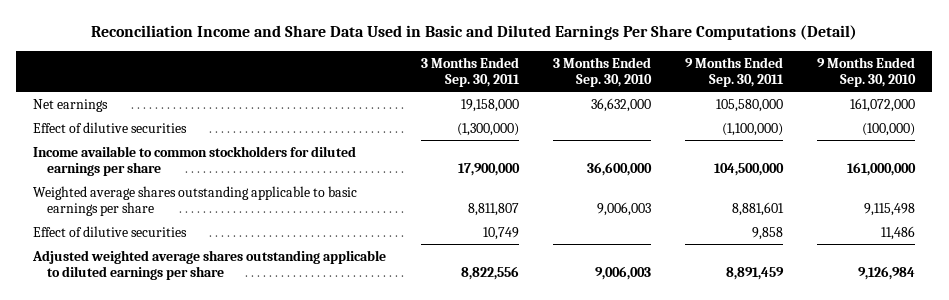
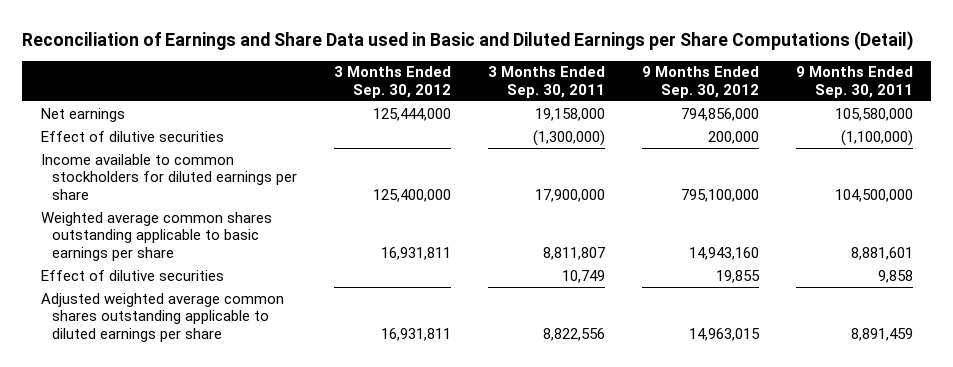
[91,25,858,41] Reconciliation Income and Share Data Used in Basic and Diluted Earnings Per Share Computations (Detail) -> [22,30,914,51] Reconciliation of Earnings and Share Data used in Basic and Diluted Earnings per Share Computations (Detail)
[552,56,652,88] 3 Months Ended Sep. 30, 2010 -> none
[817,56,917,88] 9 Months Ended Sep. 30, 2010 -> none
none -> [333,66,451,98] 3 Months Ended Sep. 30, 2012
none -> [641,66,759,98] 9 Months Ended Sep. 30, 2012
[33,185,358,217] Weighted average shares outstanding applicable to basic earnings per share -> [40,211,272,261] Weighted average common shares outstanding applicable to basic earnings per share
[32,249,387,281] Adjusted weighted average shares outstanding applicable to diluted earnings per share -> [40,292,284,342] Adjusted weighted average common shares outstanding applicable to diluted earnings per share

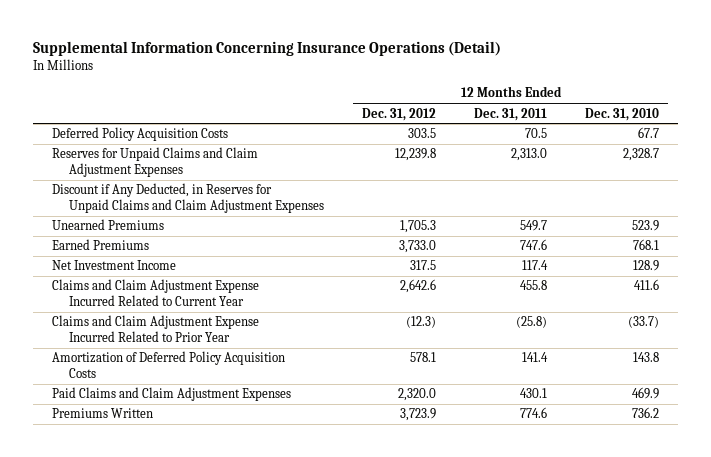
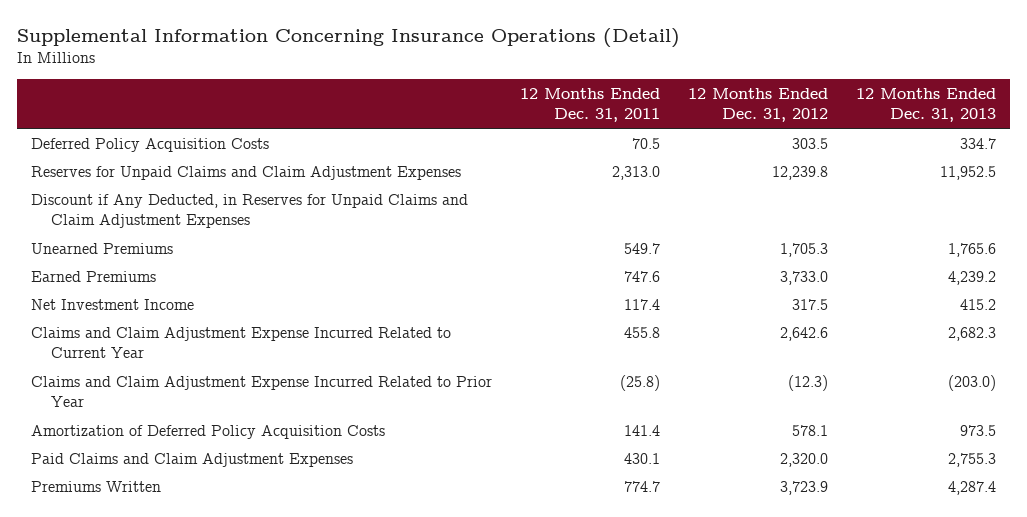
[585,107,660,121] Dec. 31, 2010 -> none
none -> [855,87,996,123] 12 Months Ended Dec. 31, 2013
[520,407,548,419] 774.6 -> [623,480,660,492] 774.7

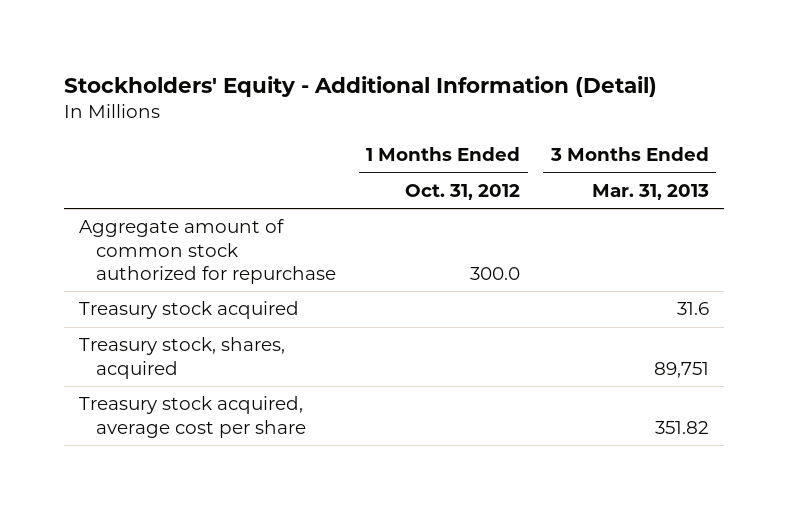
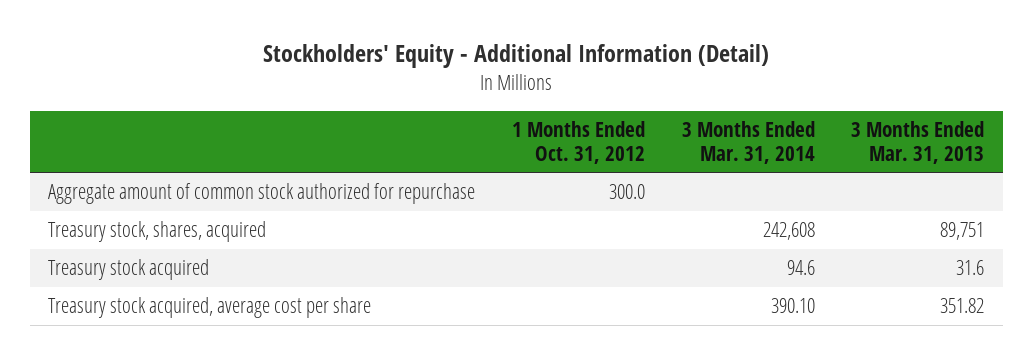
none -> [681,120,815,164] 3 Months Ended Mar. 31, 2014
[79,301,300,320] Treasury stock acquired -> [48,259,210,281] Treasury stock acquired

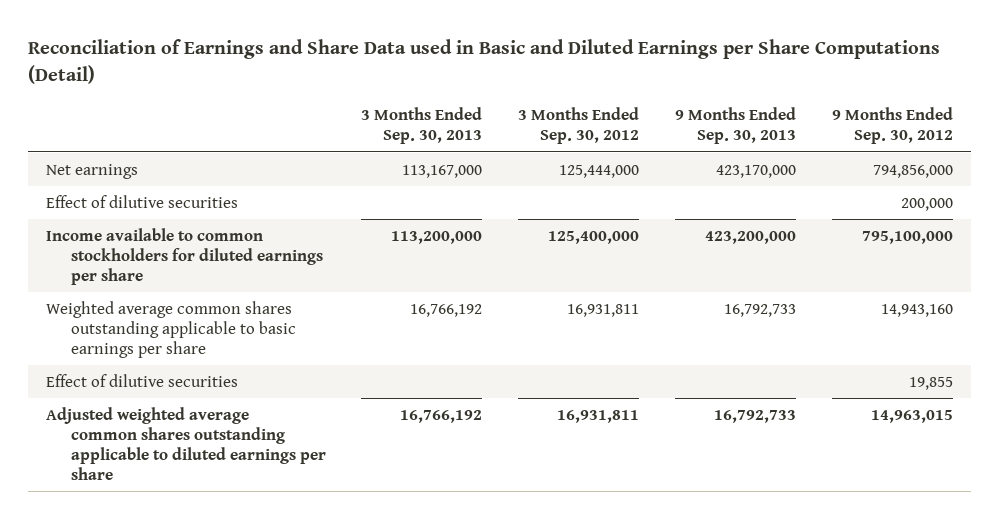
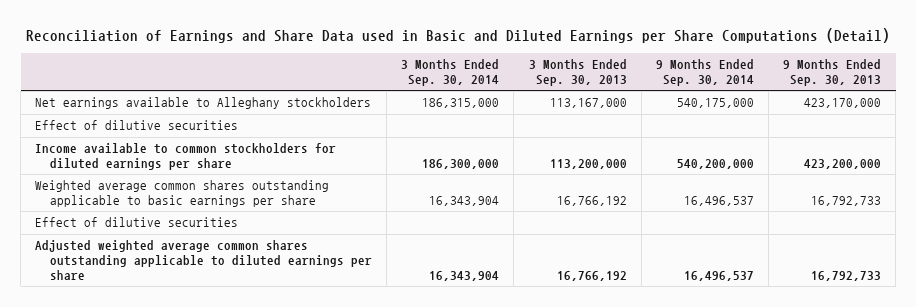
[518,107,640,145] 3 Months Ended Sep. 30, 2012 -> none
[832,107,954,145] 9 Months Ended Sep. 30, 2012 -> none
none -> [401,59,500,86] 3 Months Ended Sep. 30, 2014
none -> [655,59,754,86] 9 Months Ended Sep. 30, 2014
[45,164,138,180] Net earnings -> [35,97,372,110] Net earnings available to Alleghany stockholders

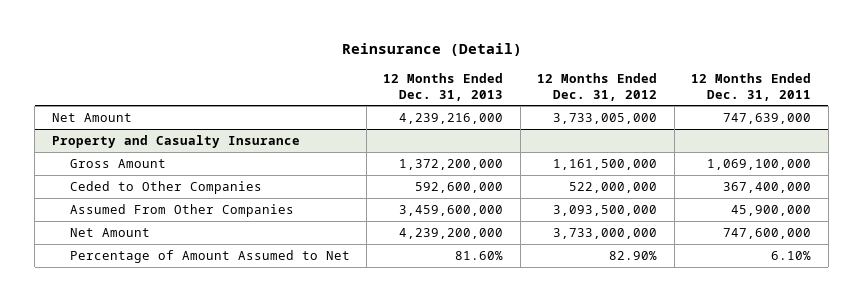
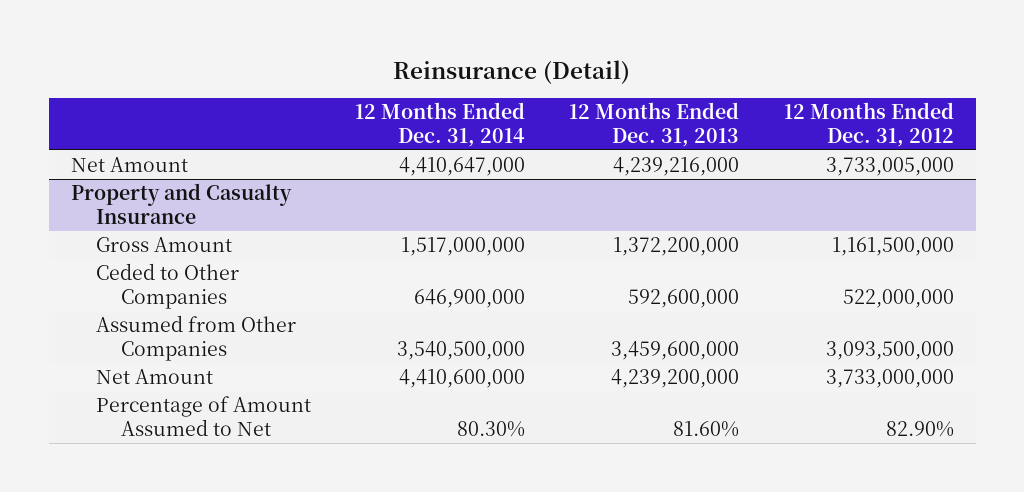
[691,72,812,101] 12 Months Ended Dec. 31, 2011 -> none
none -> [355,102,526,147] 12 Months Ended Dec. 31, 2014
[69,203,294,217] Assumed From Other Companies -> [95,315,296,361] Assumed from Other Companies

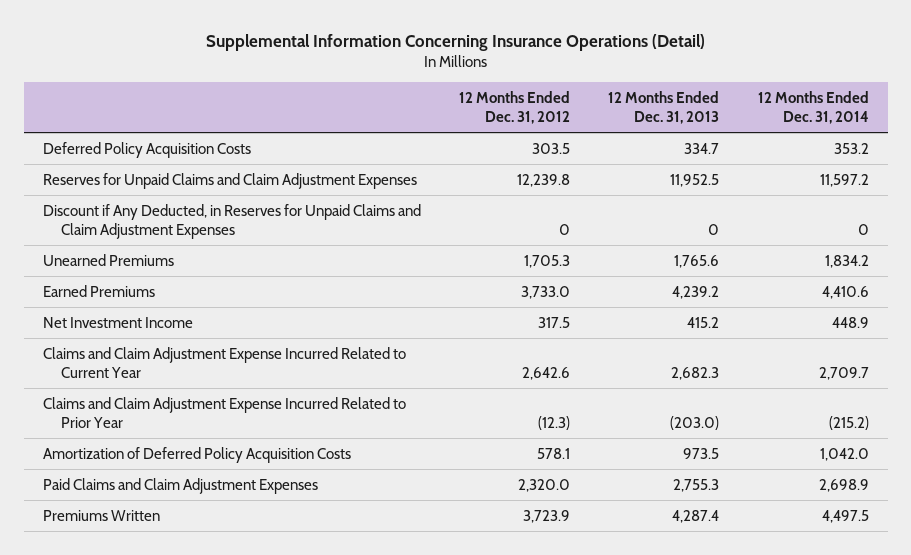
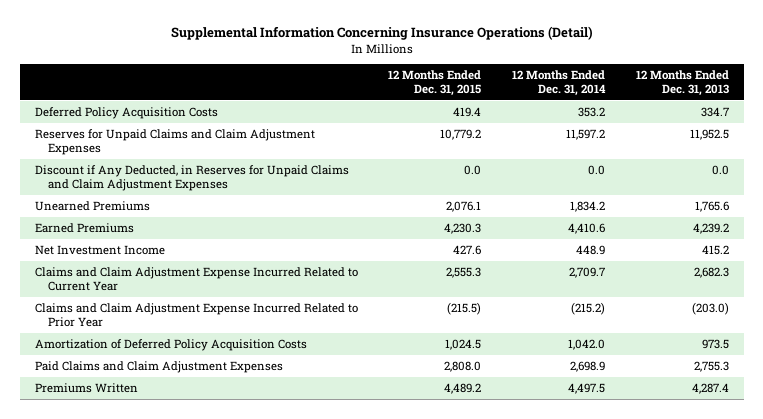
[459,90,571,125] 12 Months Ended Dec. 31, 2012 -> none
none -> [388,69,482,97] 12 Months Ended Dec. 31, 2015
[708,224,720,236] 0 -> [711,164,729,175] 0.0
[857,224,869,236] 0 -> [588,164,606,175] 0.0

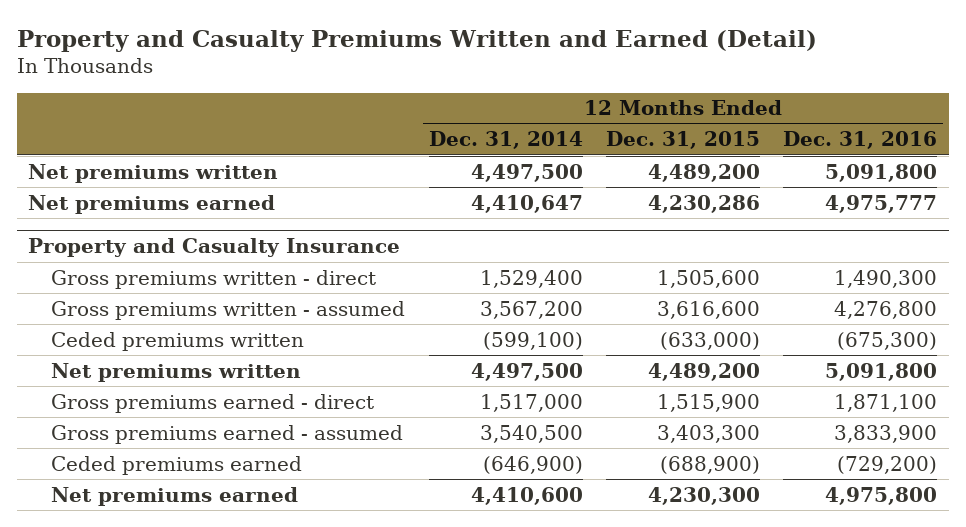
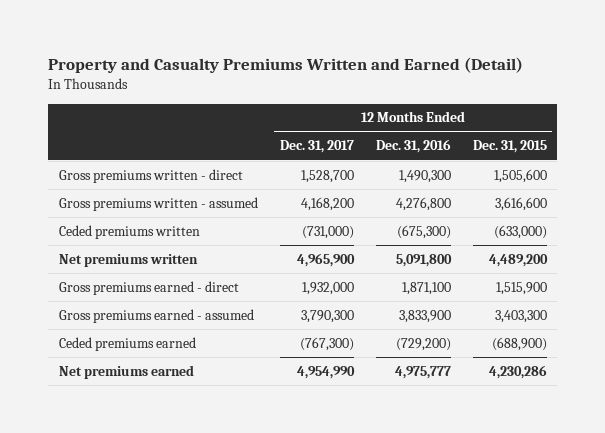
[428,131,583,150] Dec. 31, 2014 -> none
none -> [279,140,354,154] Dec. 31, 2017
[28,163,279,183] Net premiums written -> none
[28,238,401,258] Property and Casualty Insurance -> none
[51,486,299,506] Net premiums earned -> none
[28,194,276,214] Net premiums earned -> [58,364,194,379] Net premiums earned

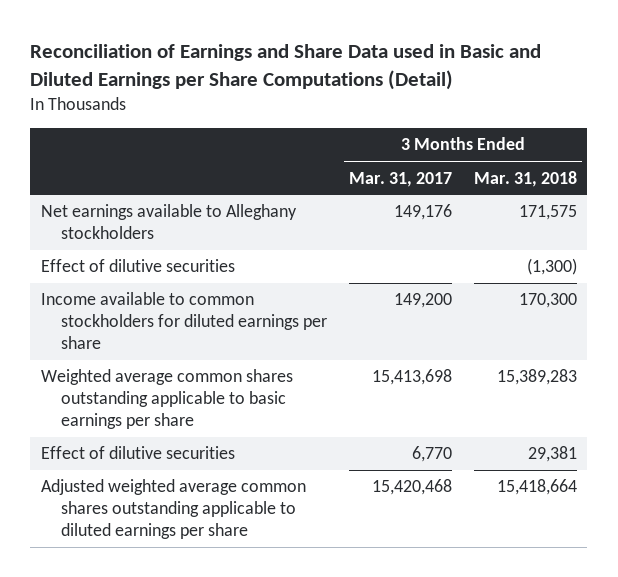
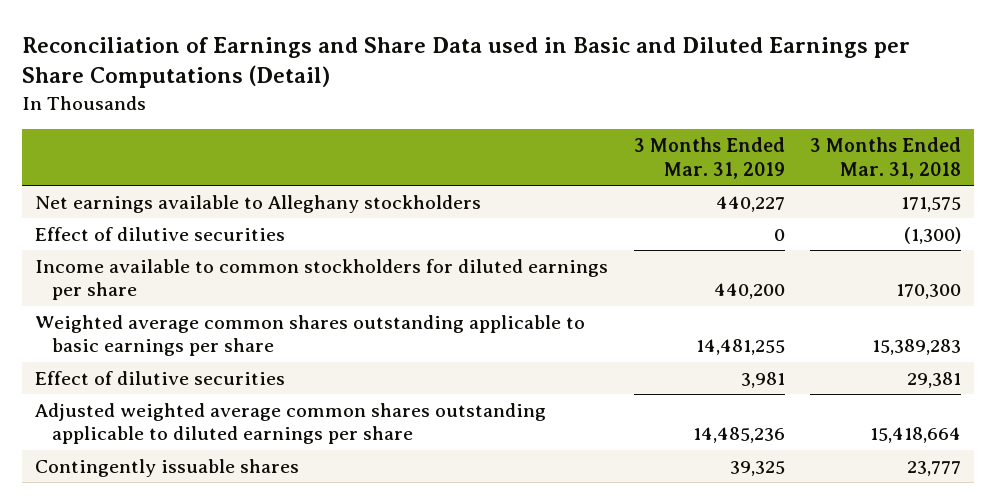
[349,171,453,187] Mar. 31, 2017 -> none
none -> [633,137,785,179] 3 Months Ended Mar. 31, 2019
none -> [34,458,299,477] Contingently issuable shares

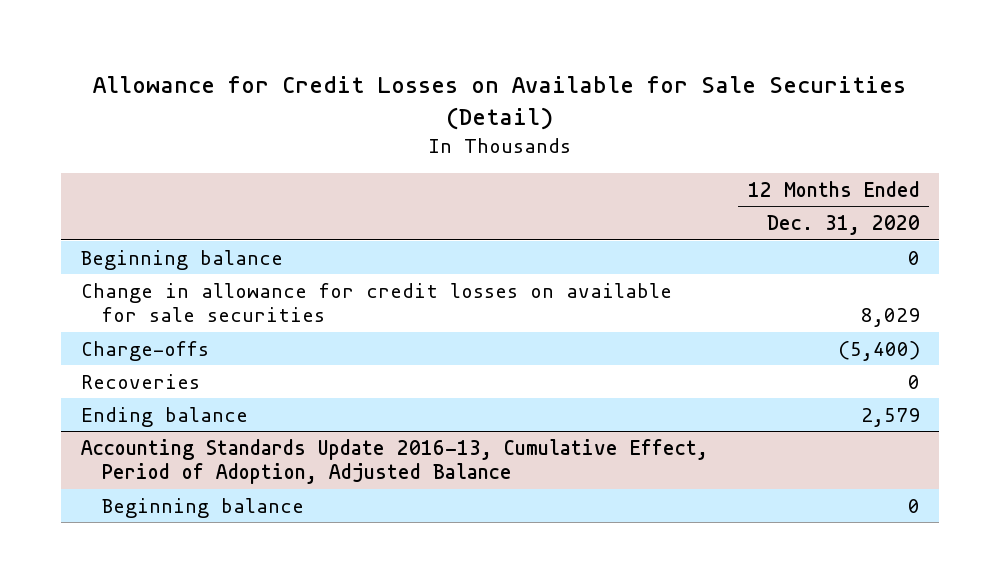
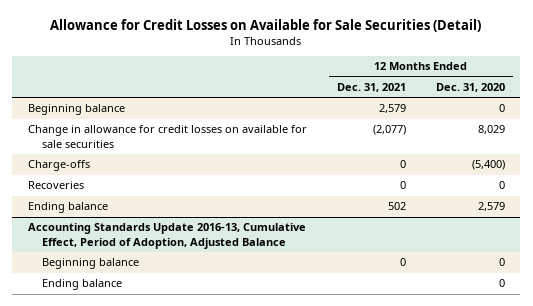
none -> [336,82,406,92] Dec. 31, 2021
none -> [41,279,122,291] Ending balance

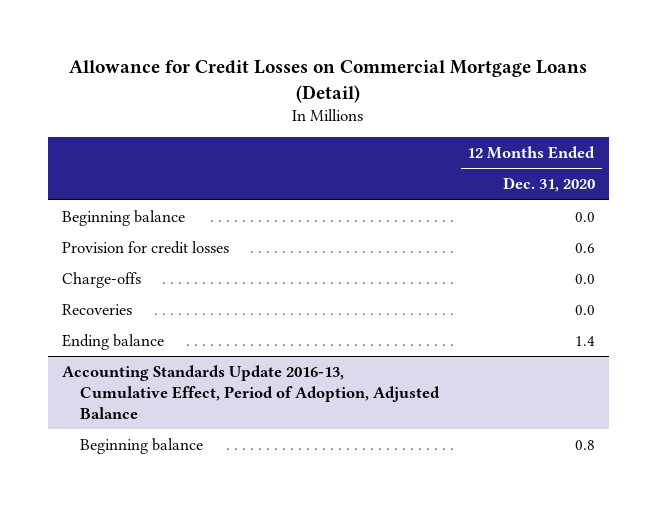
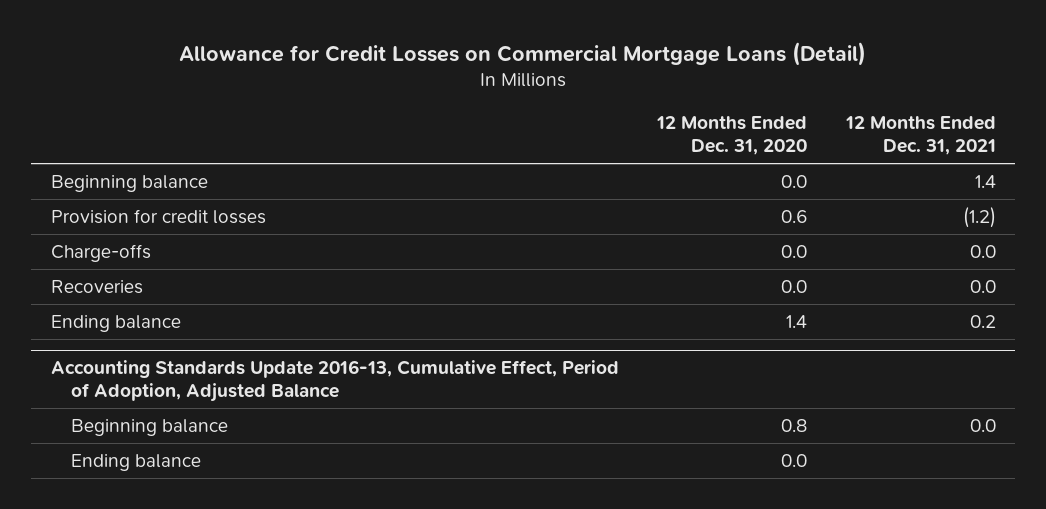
none -> [844,116,996,155] 12 Months Ended Dec. 31, 2021
none -> [70,453,201,471] Ending balance

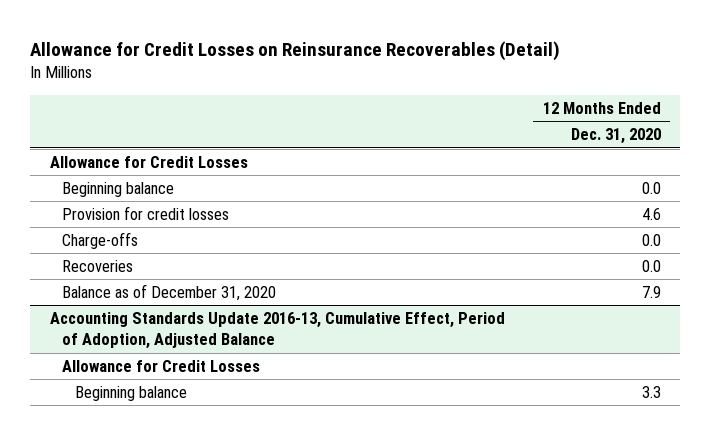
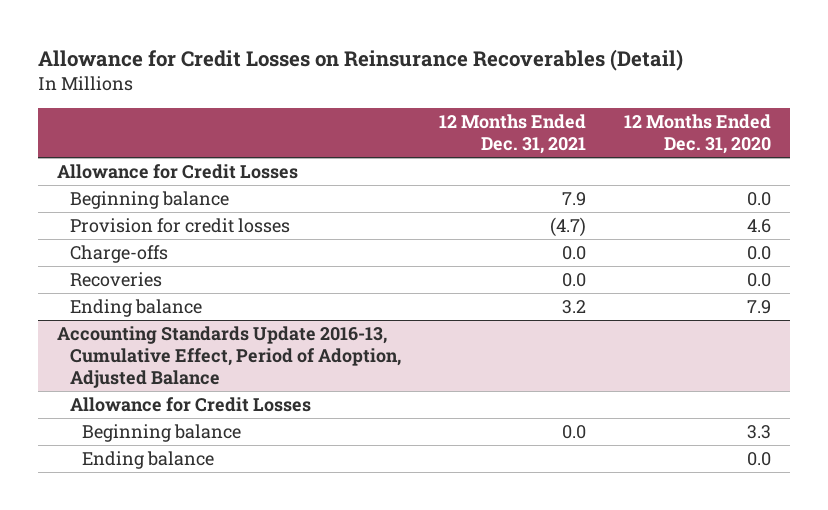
none -> [438,113,586,155] 12 Months Ended Dec. 31, 2021
[62,284,277,302] Balance as of December 31, 2020 -> [69,298,202,317] Ending balance
none -> [82,450,215,469] Ending balance

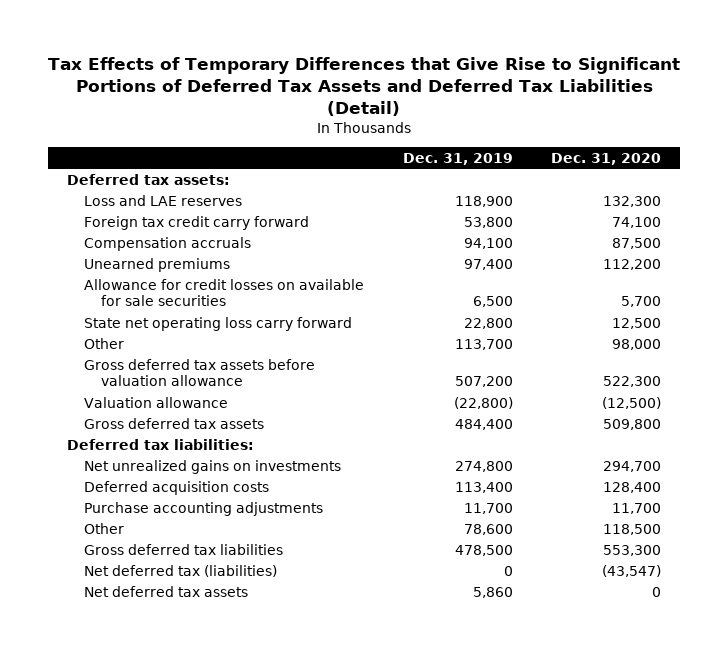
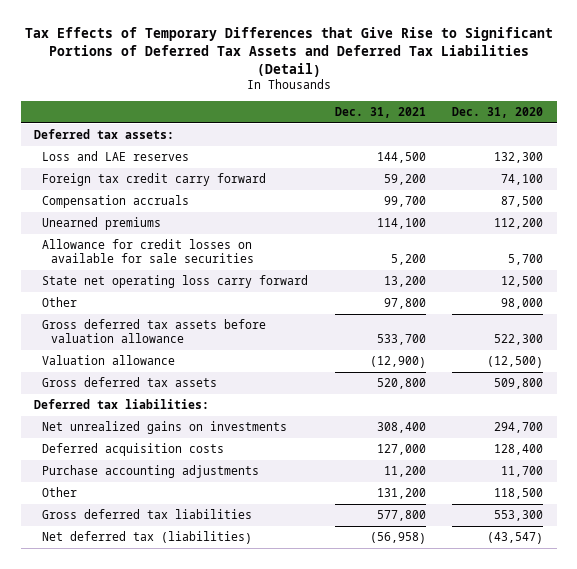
[402,152,513,165] Dec. 31, 2019 -> none
none -> [334,106,426,118] Dec. 31, 2021
[84,585,249,597] Net deferred tax assets -> none

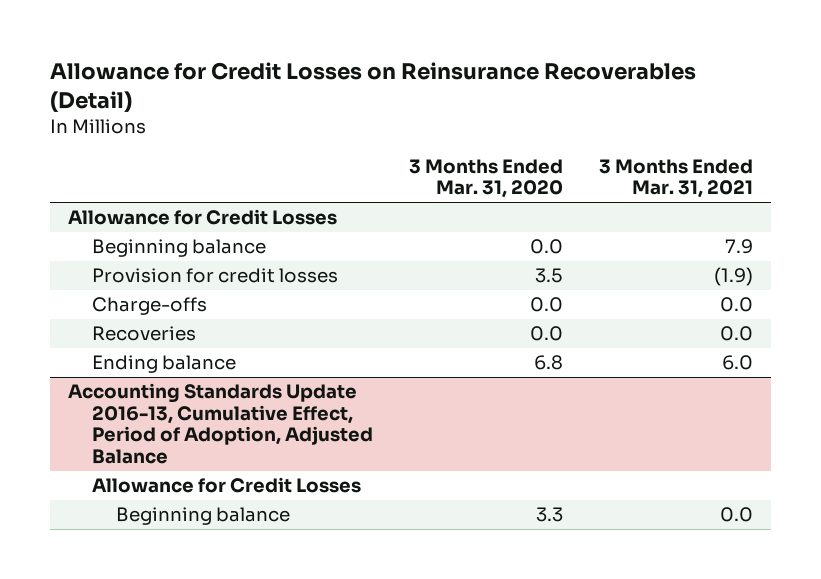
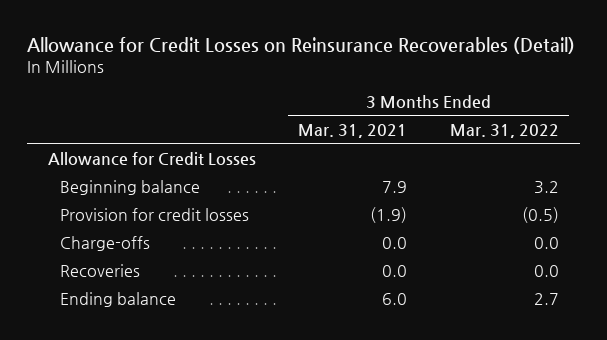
[408,158,563,199] 3 Months Ended Mar. 31, 2020 -> none
none -> [449,124,559,139] Mar. 31, 2022
[67,383,373,464] Accounting Standards Update 2016-13, Cumulative Effect, Period of Adoption, Adjusted Balance -> none
[91,477,361,494] Allowance for Credit Losses -> none
[115,507,290,526] Beginning balance -> none

